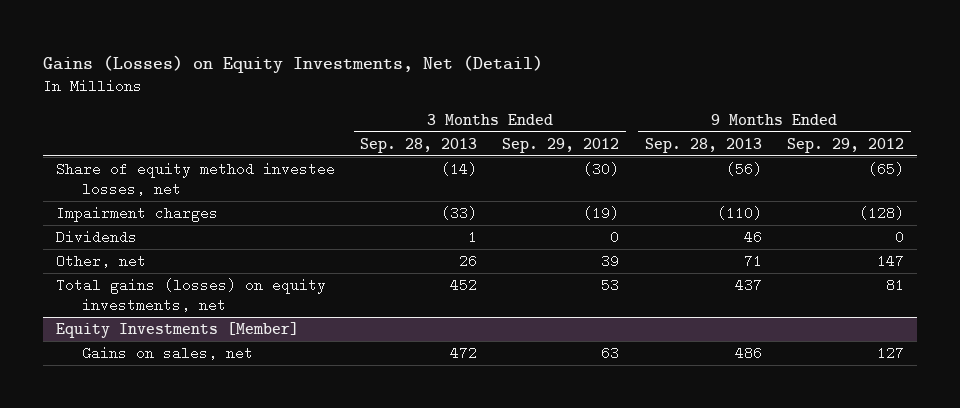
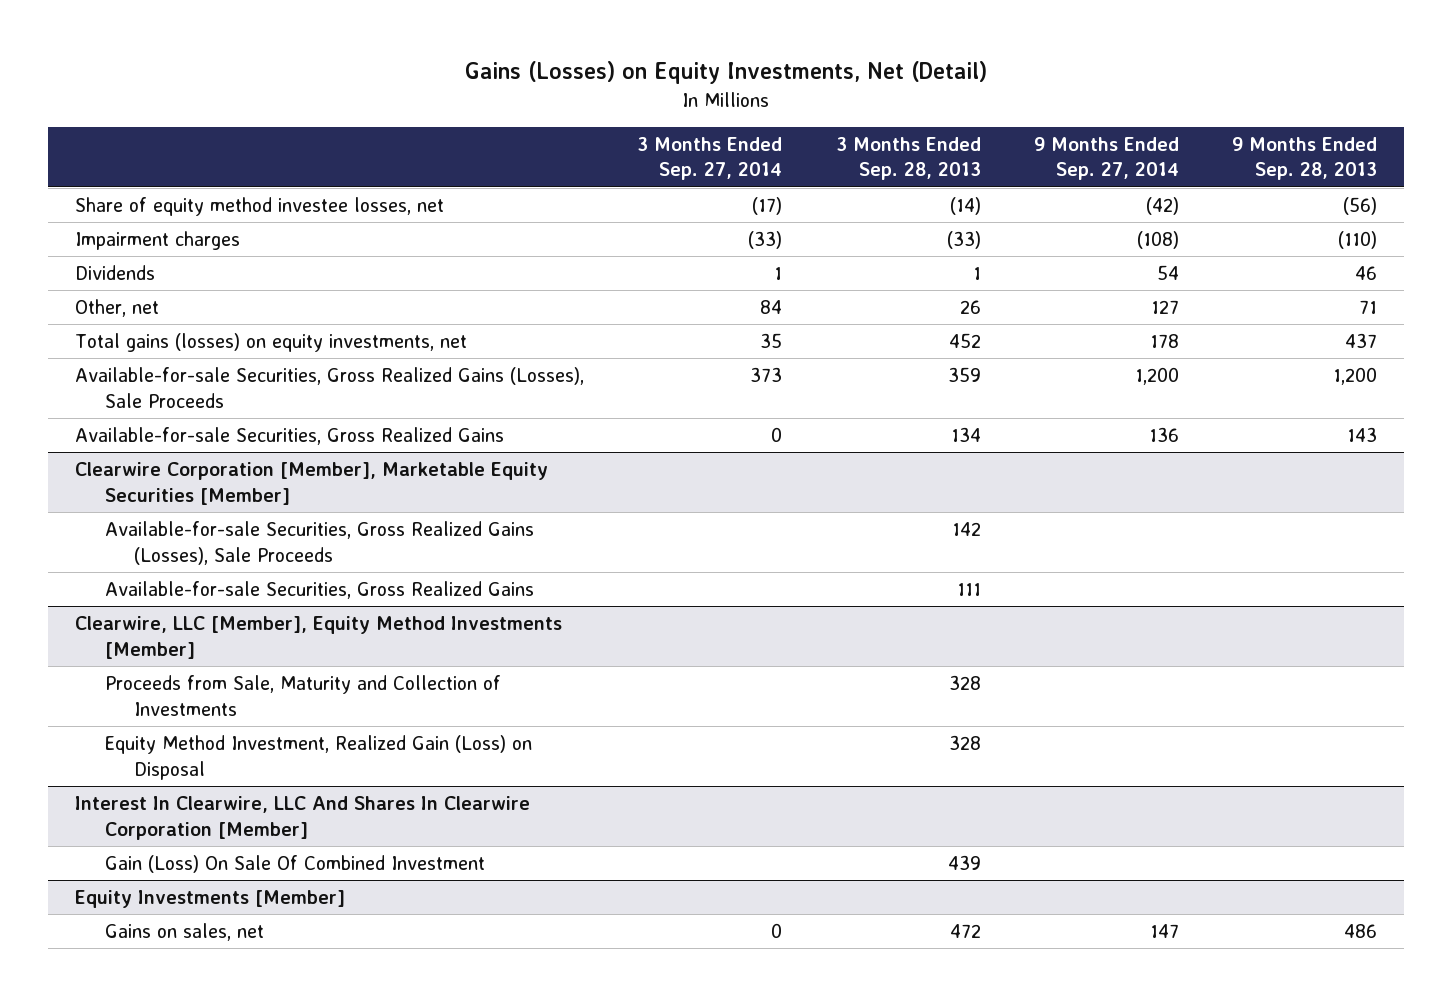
[502,137,620,153] Sep. 29, 2012 -> none
[787,137,905,153] Sep. 29, 2012 -> none
none -> [637,136,783,181] 3 Months Ended Sep. 27, 2014
none -> [1033,136,1179,181] 9 Months Ended Sep. 27, 2014
none -> [74,366,584,408] Available-for-sale Securities, Gross Realized Gains (Losses), Sale Proceeds
none -> [74,426,504,445] Available-for-sale Securities, Gross Realized Gains
none -> [74,461,548,505] Clearwire Corporation [Member], Marketable Equity Securities [Member]
none -> [104,520,534,565] Available-for-sale Securities, Gross Realized Gains (Losses), Sale Proceeds
none -> [104,580,534,599] Available-for-sale Securities, Gross Realized Gains
none -> [74,615,562,659] Clearwire, LLC [Member], Equity Method Investments [Member]
none -> [104,674,501,716] Proceeds from Sale, Maturity and Collection of Investments
none -> [104,734,532,780] Equity Method Investment, Realized Gain (Loss) on Disposal
none -> [74,795,530,840] Interest In Clearwire, LLC And Shares In Clearwire Corporation [Member]
none -> [104,854,485,873] Gain (Loss) On Sale Of Combined Investment

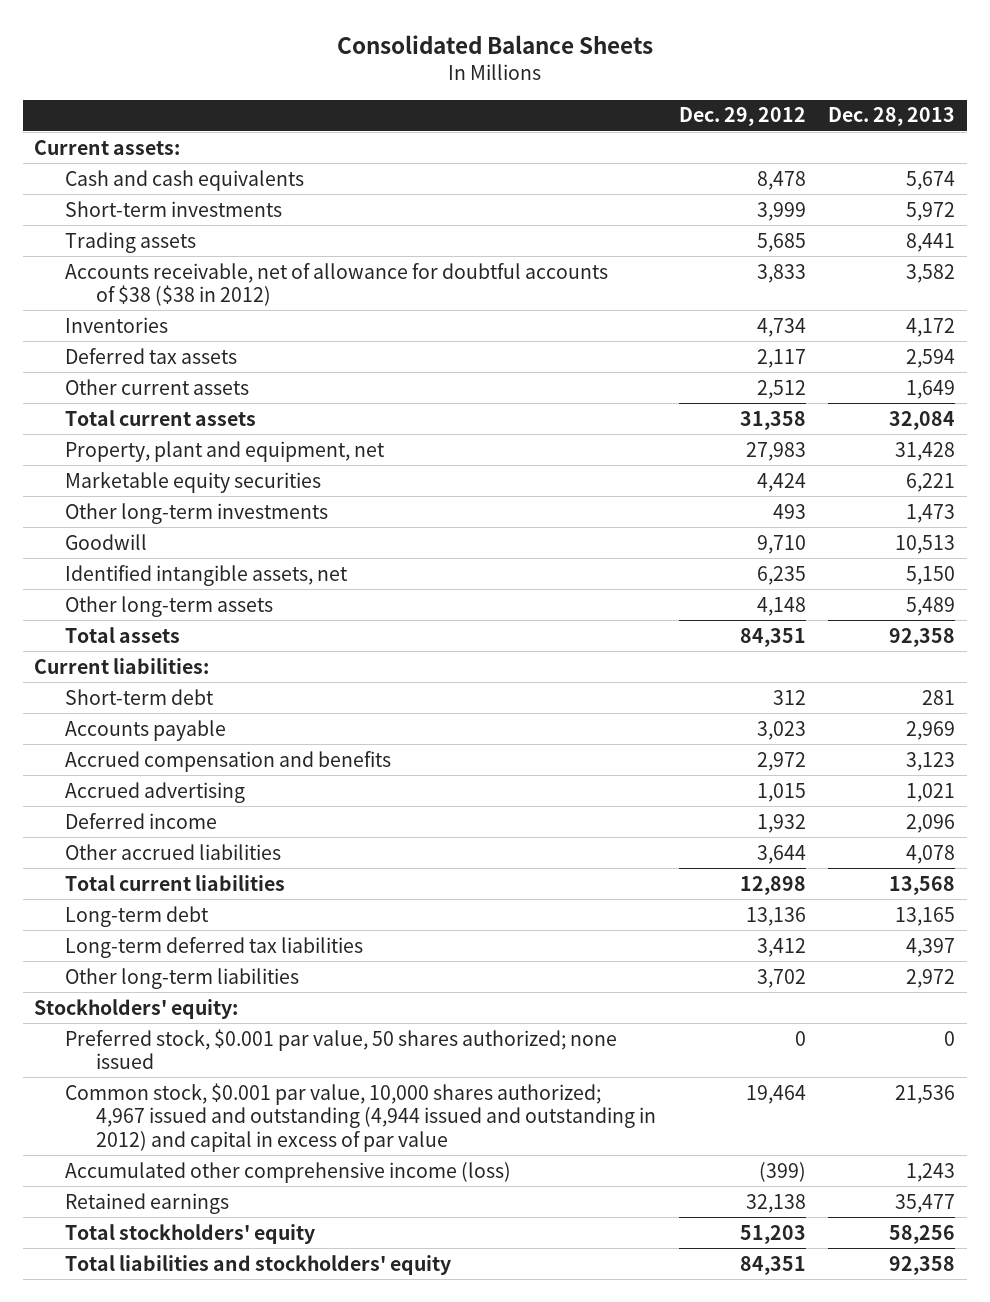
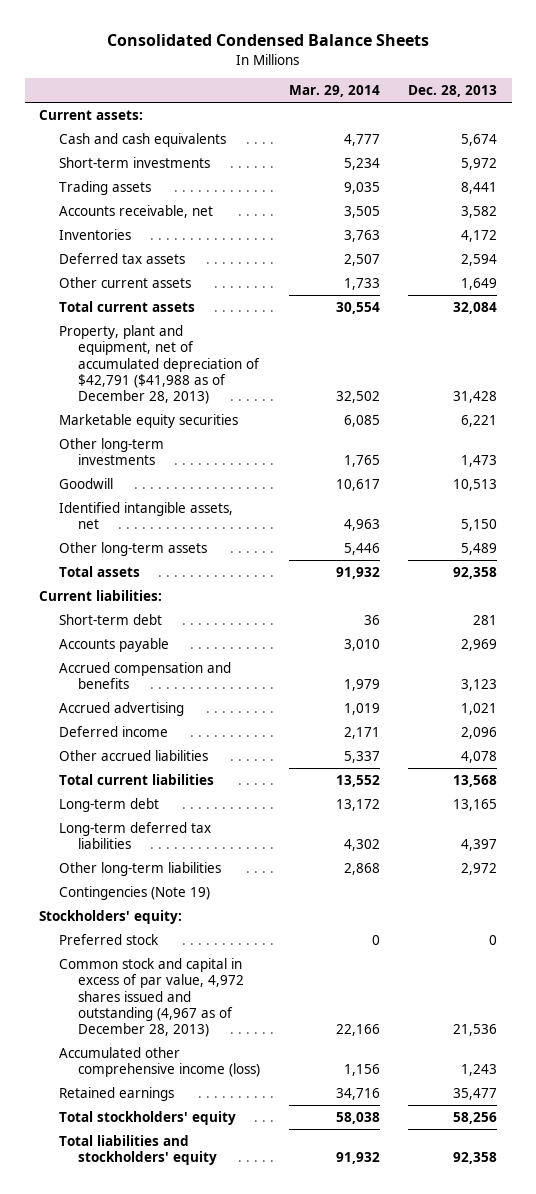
[336,34,653,54] Consolidated Balance Sheets -> [107,34,430,47] Consolidated Condensed Balance Sheets
[678,107,806,127] Dec. 29, 2012 -> none
none -> [288,85,380,98] Mar. 29, 2014
[65,262,609,307] Accounts receivable, net of allowance for doubtful accounts of $38 ($38 in 2012) -> [58,204,213,218] Accounts receivable, net
[65,440,386,462] Property, plant and equipment, net -> [58,324,260,405] Property, plant and equipment, net of accumulated depreciation of $42,791 ($41,988 as of December 28, 2013)
none -> [58,885,210,900] Contingencies (Note 19)
[65,1028,618,1070] Preferred stock, $0.001 par value, 50 shares authorized; none issued -> [58,933,159,945] Preferred stock
[65,1082,657,1152] Common stock, $0.001 par value, 10,000 shares authorized; 4,967 issued and outstanding (4,944 issued and outstanding in 2012) and capital in excess of par value -> [58,957,244,1038] Common stock and capital in excess of par value, 4,972 shares issued and outstanding (4,967 as of December 28, 2013)

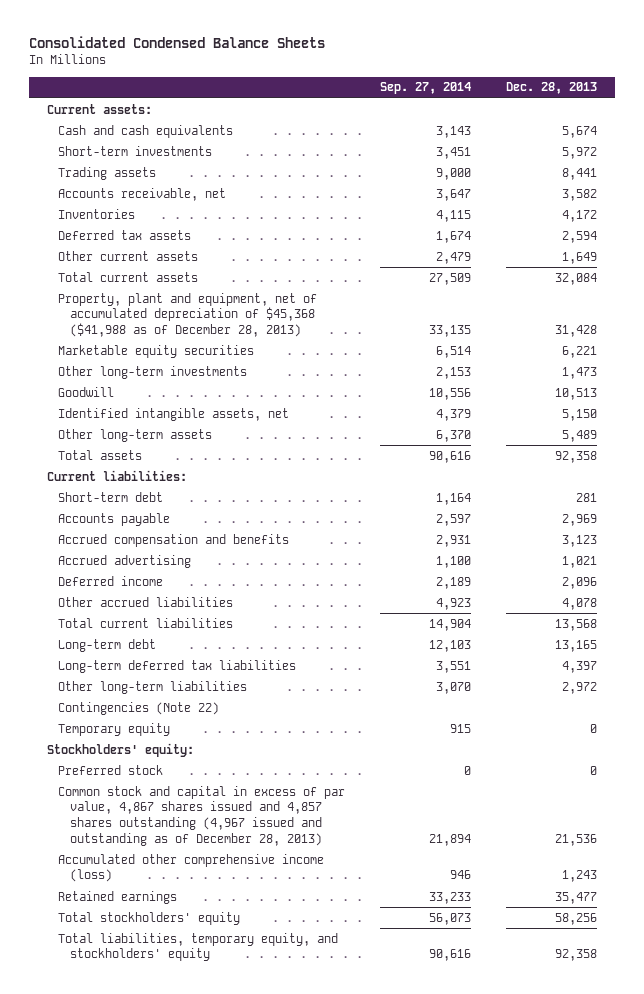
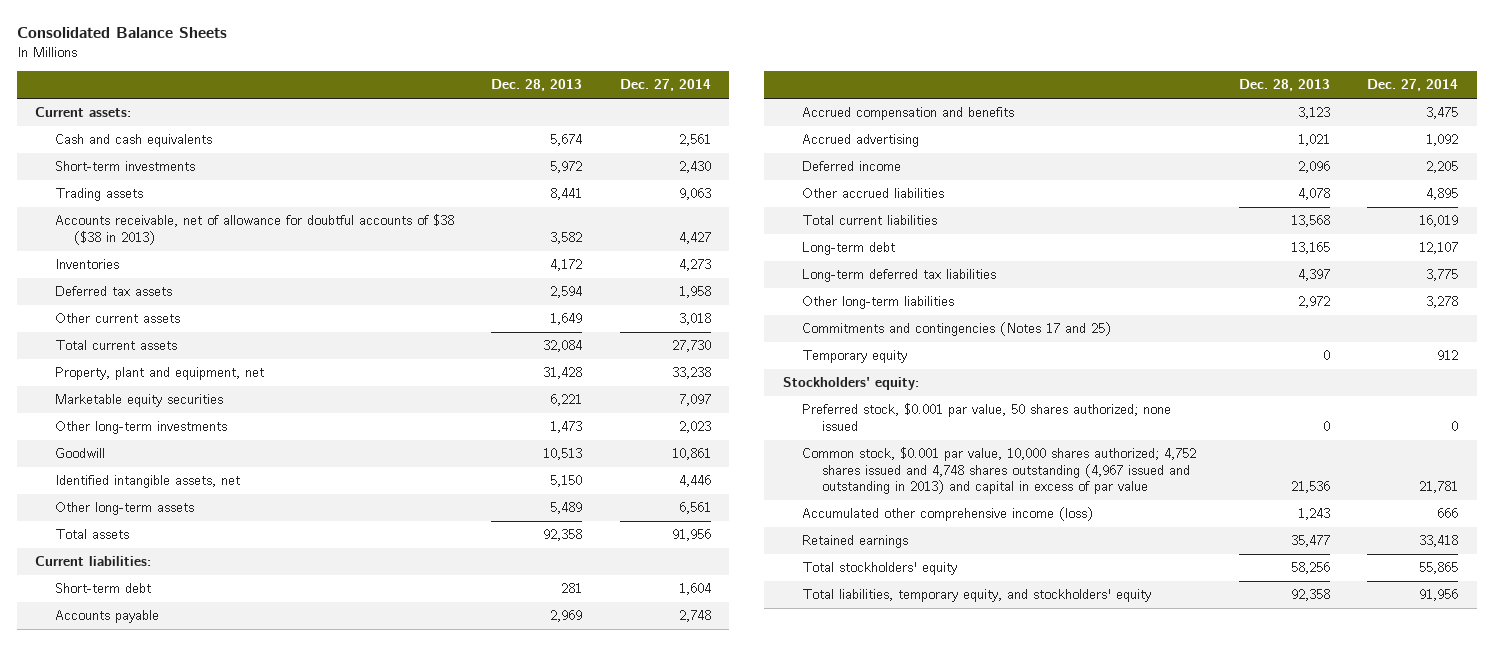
[29,36,326,49] Consolidated Condensed Balance Sheets -> [16,27,227,39] Consolidated Balance Sheets
[380,82,472,95] Sep. 27, 2014 -> none
none -> [619,79,711,92] Dec. 27, 2014
[58,187,227,201] Accounts receivable, net -> [54,214,454,245] Accounts receivable, net of allowance for doubtful accounts of $38 ($38 in 2013)
[58,292,318,338] Property, plant and equipment, net of accumulated depreciation of $45,368 ($41,988 as of December 28, 2013) -> [54,367,264,381] Property, plant and equipment, net
[58,701,220,715] Contingencies (Note 22) -> [802,322,1112,337] Commitments and contingencies (Notes 17 and 25)
[58,764,164,775] Preferred stock -> [802,403,1172,431] Preferred stock, $0.001 par value, 50 shares authorized; none issued
[58,785,346,846] Common stock and capital in excess of par value, 4,867 shares issued and 4,857 shares outstanding (4,967 issued and outstanding as of December 28, 2013) -> [802,447,1197,494] Common stock, $0.001 par value, 10,000 shares authorized; 4,752 shares issued and 4,748 shares outstanding (4,967 issued and outstanding in 2013) and capital in excess of par value

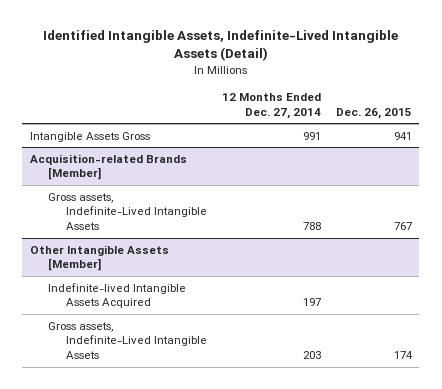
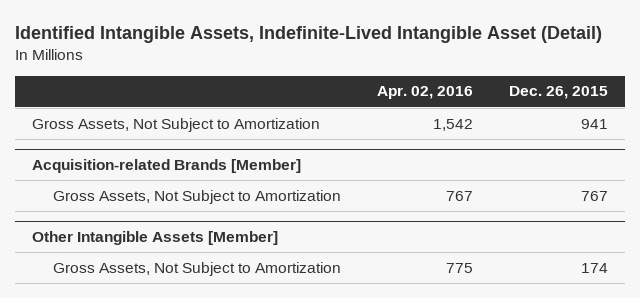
[42,30,398,62] Identified Intangible Assets, Indefinite-Lived Intangible Assets (Detail) -> [14,25,602,43] Identified Intangible Assets, Indefinite-Lived Intangible Asset (Detail)
[221,92,321,119] 12 Months Ended Dec. 27, 2014 -> none
none -> [376,86,473,100] Apr. 02, 2016
[29,131,150,142] Intangible Assets Gross -> [32,117,321,132] Gross Assets, Not Subject to Amortization
[47,192,207,231] Gross assets, Indefinite-Lived Intangible Assets -> [53,189,342,204] Gross Assets, Not Subject to Amortization
[47,282,186,309] Indefinite-lived Intangible Assets Acquired -> none
[47,321,207,360] Gross assets, Indefinite-Lived Intangible Assets -> [53,261,342,276] Gross Assets, Not Subject to Amortization

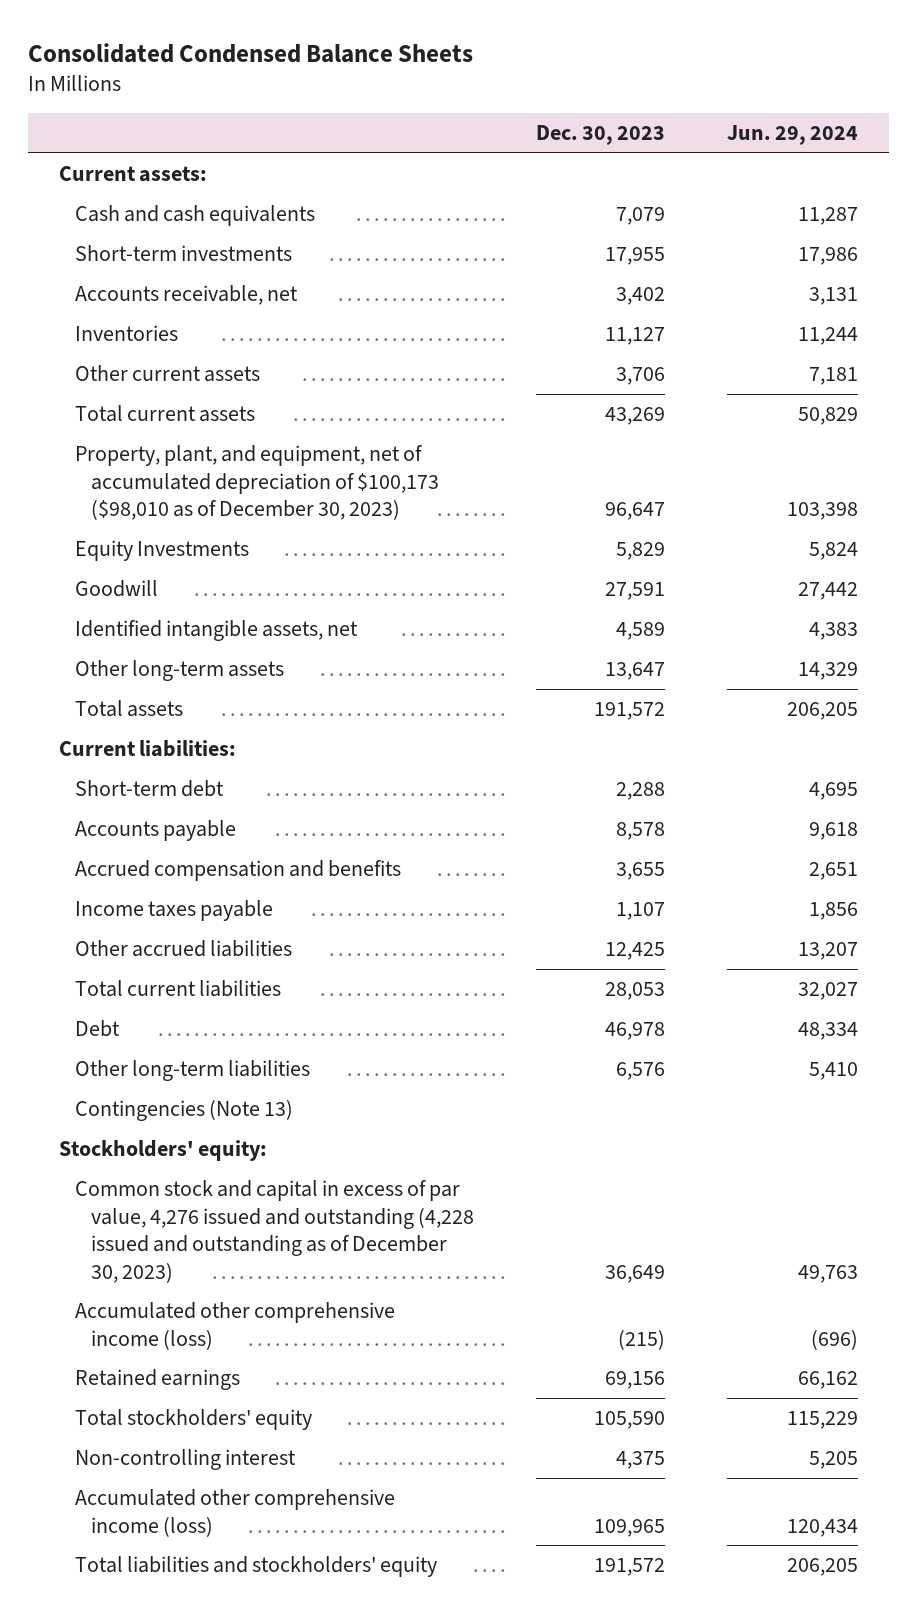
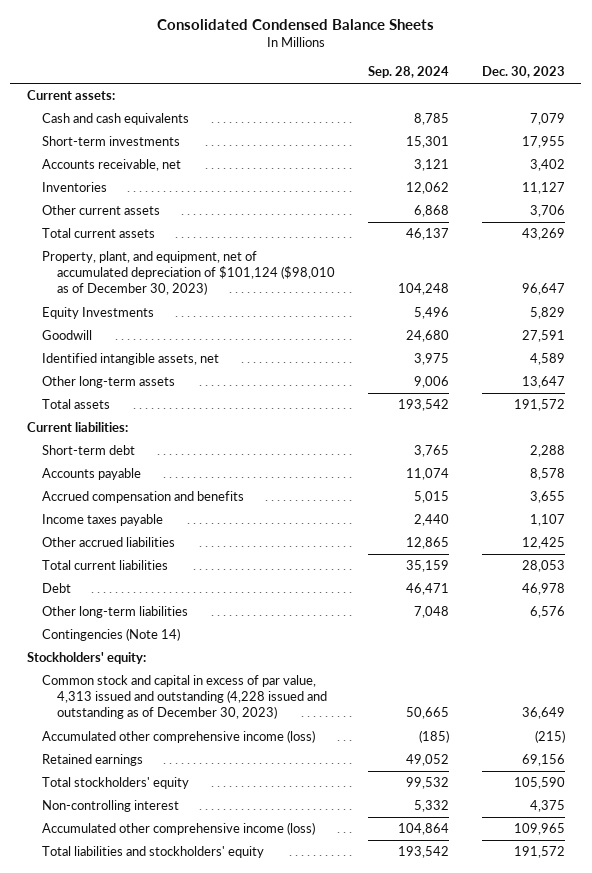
[726,125,858,146] Jun. 29, 2024 -> none
none -> [368,66,450,79] Sep. 28, 2024
[74,445,439,521] Property, plant, and equipment, net of accumulated depreciation of $100,173 ($98,010 as of December 30, 2023) -> [42,251,336,296] Property, plant, and equipment, net of accumulated depreciation of $101,124 ($98,010 as of December 30, 2023)
[74,1100,293,1122] Contingencies (Note 13) -> [42,628,181,642] Contingencies (Note 14)
[74,1180,474,1283] Common stock and capital in excess of par value, 4,276 issued and outstanding (4,228 issued and outstanding as of December 30, 2023) -> [42,675,328,720] Common stock and capital in excess of par value, 4,313 issued and outstanding (4,228 issued and outstanding as of December 30, 2023)

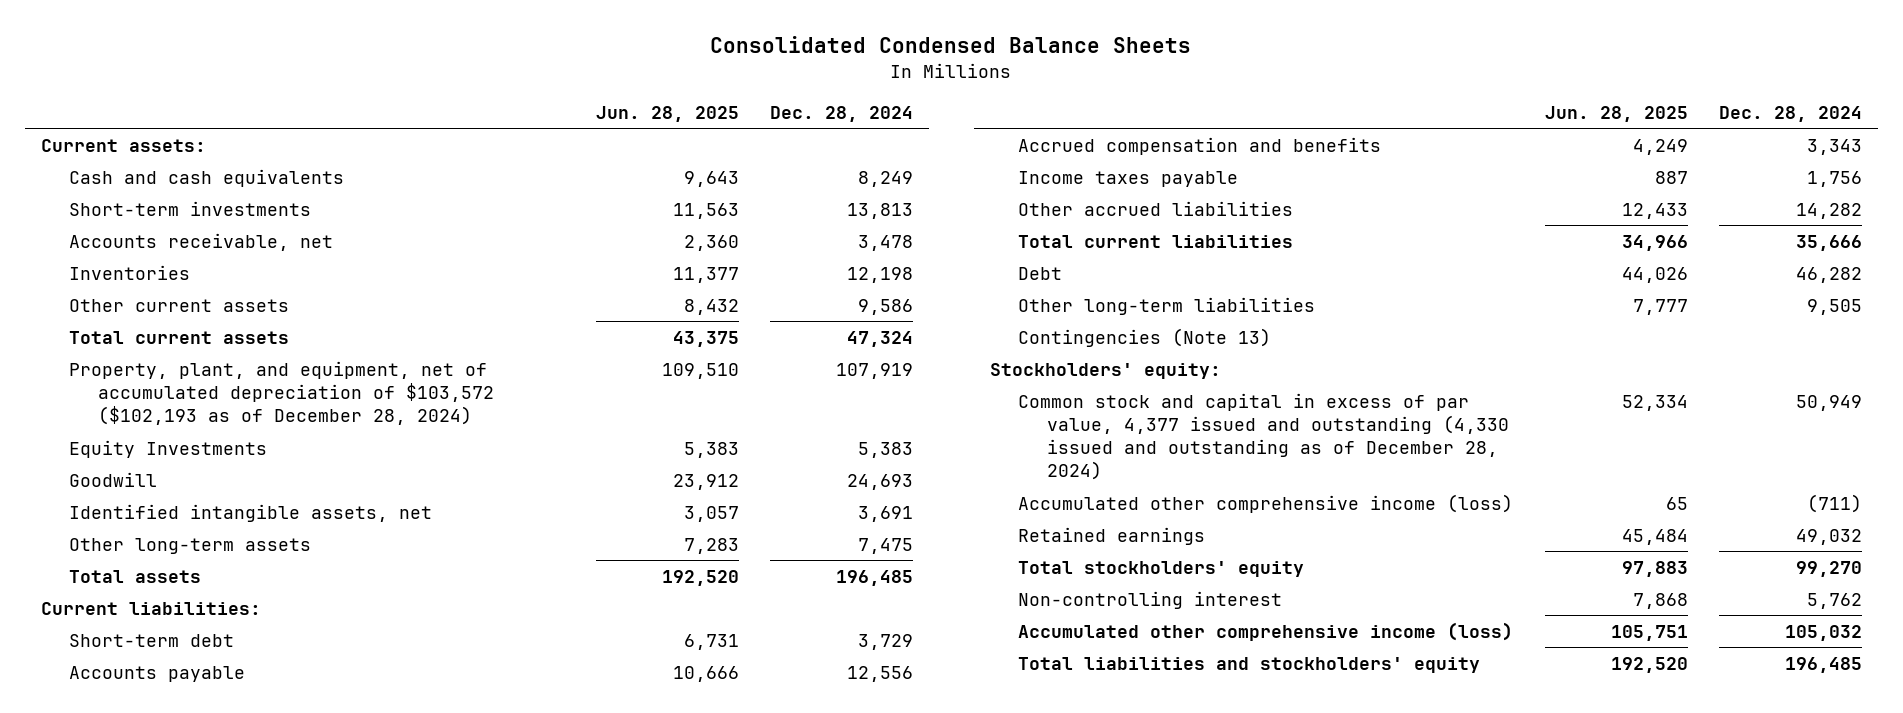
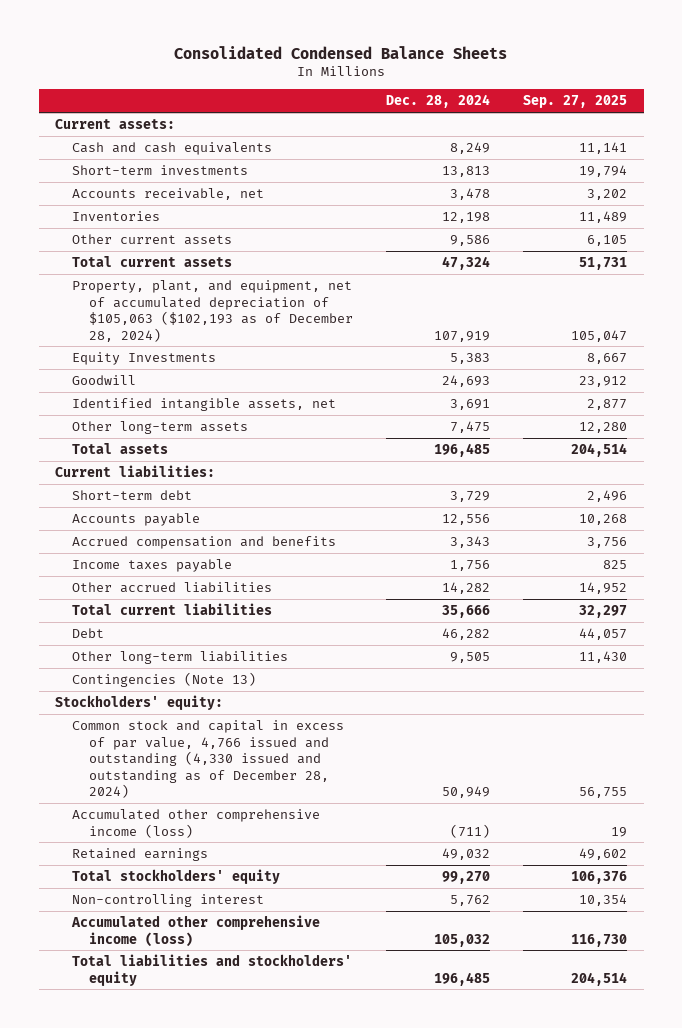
[595,105,739,122] Jun. 28, 2025 -> none
none -> [523,95,628,109] Sep. 27, 2025
[69,360,494,426] Property, plant, and equipment, net of accumulated depreciation of $103,572 ($102,193 as of December 28, 2024) -> [72,280,354,342] Property, plant, and equipment, net of accumulated depreciation of $105,063 ($102,193 as of December 28, 2024)
[1018,392,1509,481] Common stock and capital in excess of par value, 4,377 issued and outstanding (4,330 issued and outstanding as of December 28, 2024) -> [72,720,345,799] Common stock and capital in excess of par value, 4,766 issued and outstanding (4,330 issued and outstanding as of December 28, 2024)

